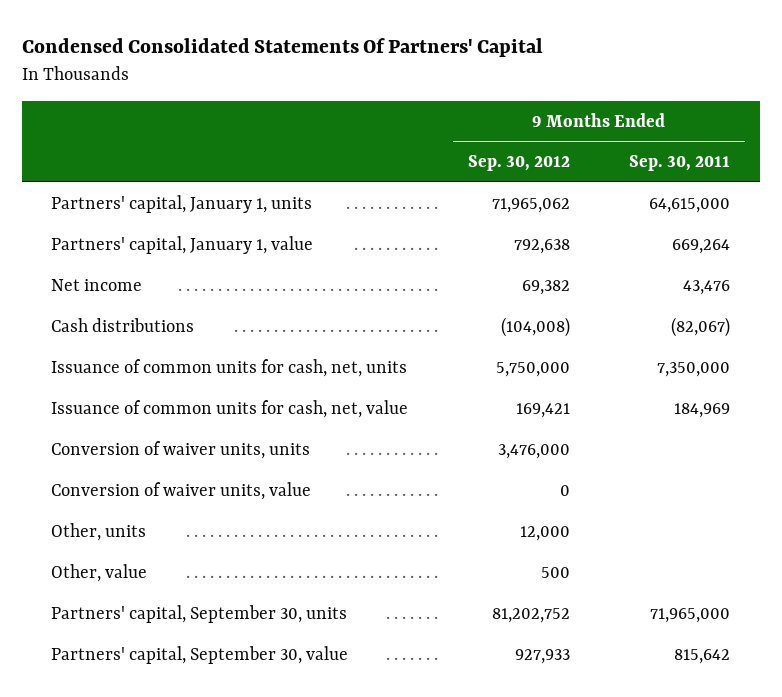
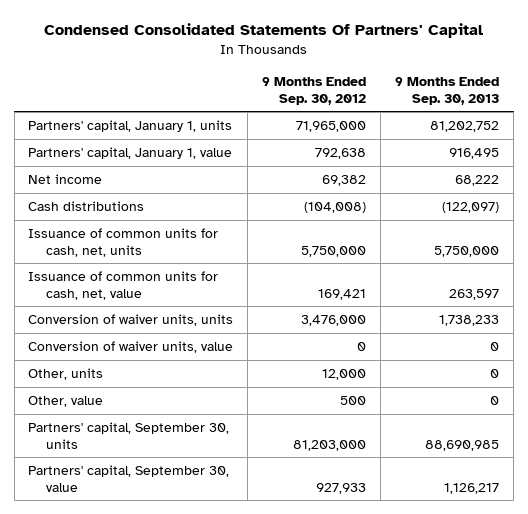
[629,155,731,172] Sep. 30, 2011 -> none
none -> [395,76,500,105] 9 Months Ended Sep. 30, 2013
[491,198,570,214] 71,965,062 -> [296,120,367,132] 71,965,000
[491,608,570,624] 81,202,752 -> [293,439,367,451] 81,203,000

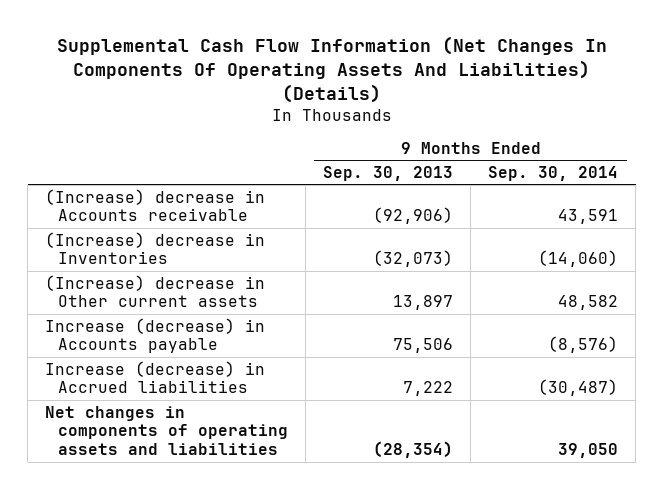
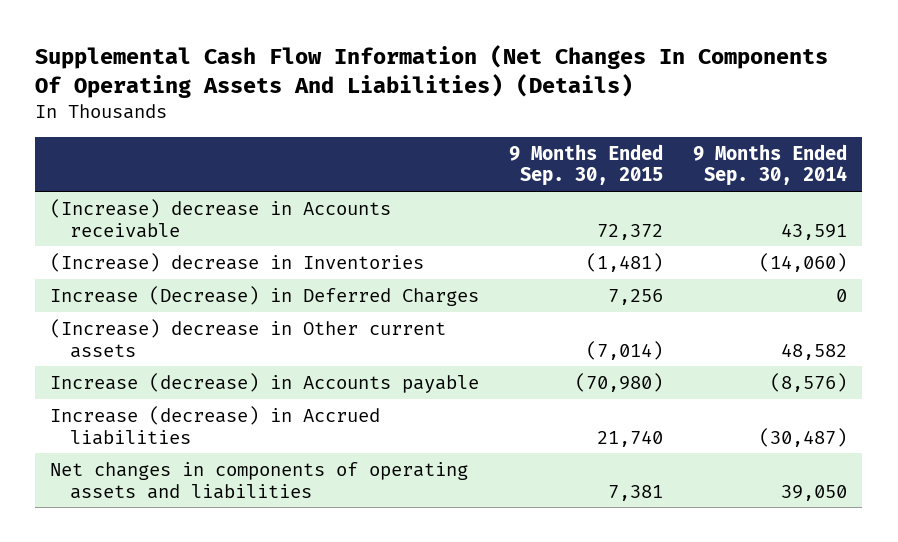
[323,165,454,181] Sep. 30, 2013 -> none
none -> [509,143,664,187] 9 Months Ended Sep. 30, 2015
none -> [50,285,480,306] Increase (Decrease) in Deferred Charges

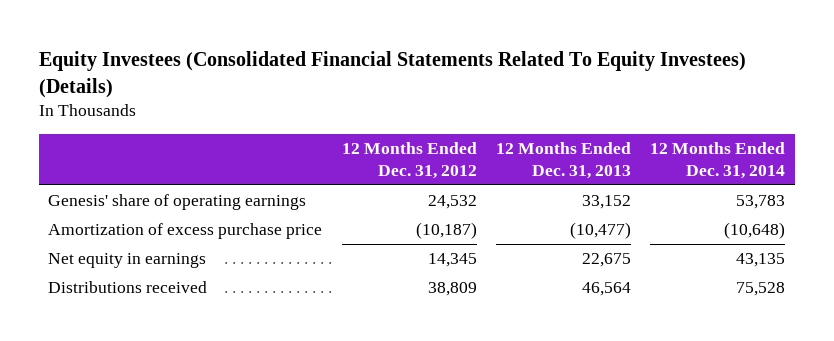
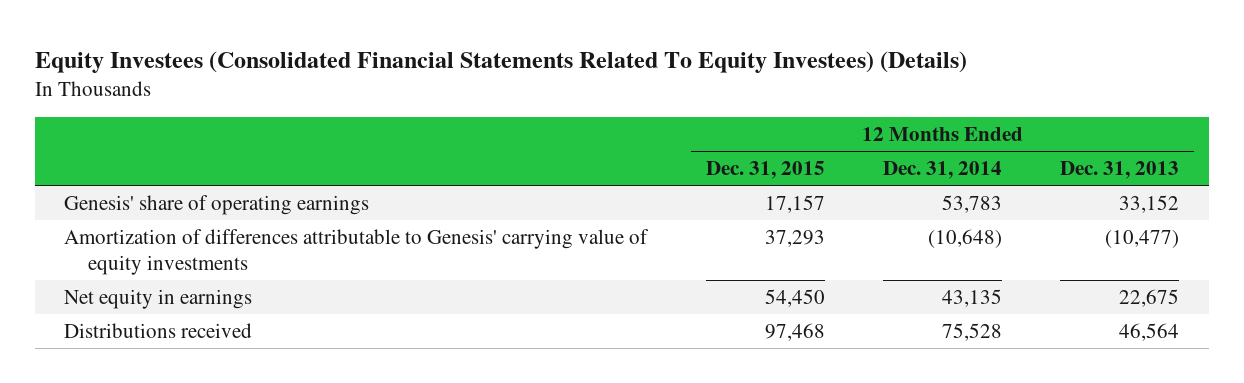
[341,142,477,180] 12 Months Ended Dec. 31, 2012 -> none
none -> [705,161,825,180] Dec. 31, 2015
[48,223,323,240] Amortization of excess purchase price -> [64,229,650,276] Amortization of differences attributable to Genesis' carrying value of equity investments

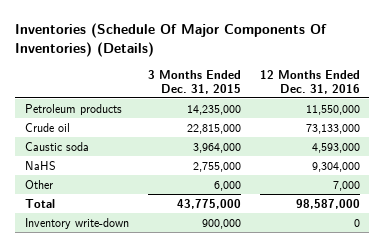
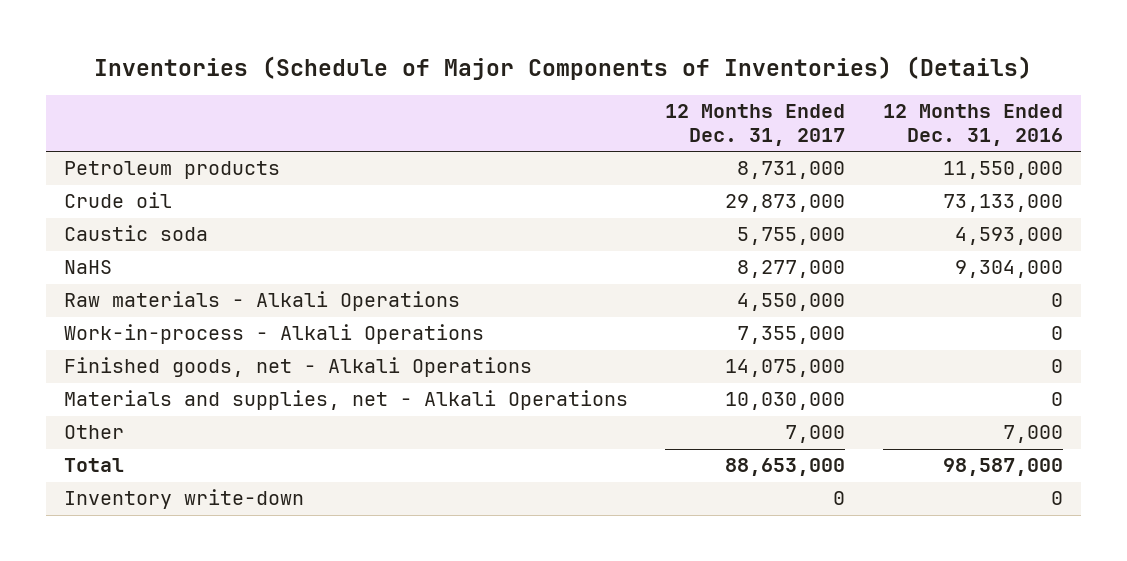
[15,23,328,57] Inventories (Schedule Of Major Components Of Inventories) (Details) -> [94,55,1033,80] Inventories (Schedule of Major Components of Inventories) (Details)
[147,69,241,94] 3 Months Ended Dec. 31, 2015 -> none
none -> [665,104,846,147] 12 Months Ended Dec. 31, 2017
none -> [64,291,461,312] Raw materials - Alkali Operations
none -> [64,324,485,345] Work-in-process - Alkali Operations
none -> [64,357,533,378] Finished goods, net - Alkali Operations
none -> [64,390,629,411] Materials and supplies, net - Alkali Operations

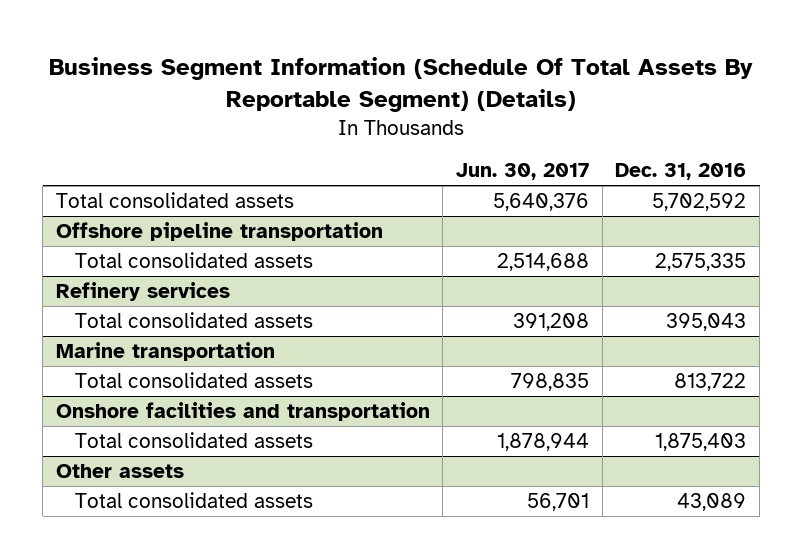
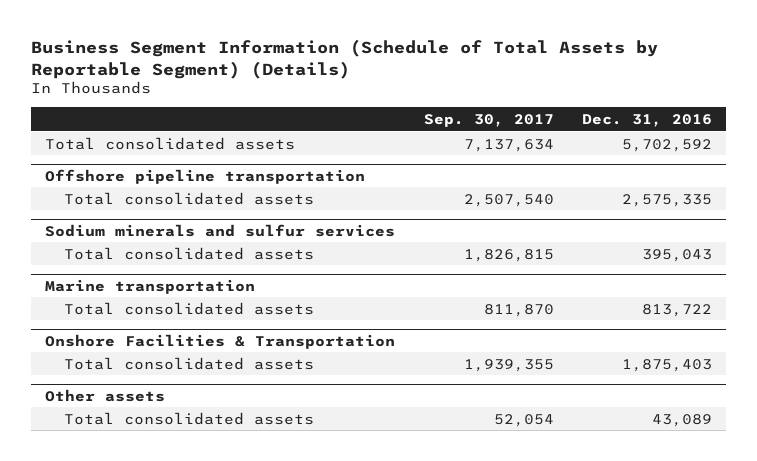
[49,56,754,112] Business Segment Information (Schedule Of Total Assets By Reportable Segment) (Details) -> [31,38,659,79] Business Segment Information (Schedule of Total Assets by Reportable Segment) (Details)
[456,163,590,181] Jun. 30, 2017 -> none
none -> [423,114,554,128] Sep. 30, 2017
[55,282,230,302] Refinery services -> none
none -> [45,223,396,237] Sodium minerals and sulfur services
[55,402,430,422] Onshore facilities and transportation -> [45,333,396,349] Onshore Facilities & Transportation

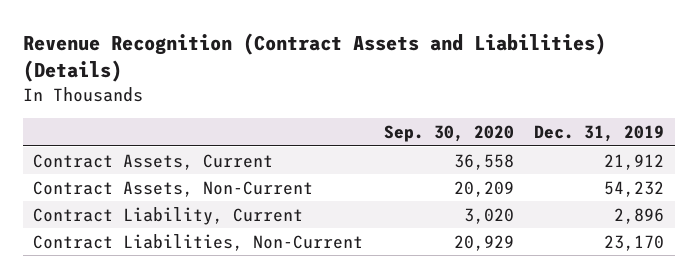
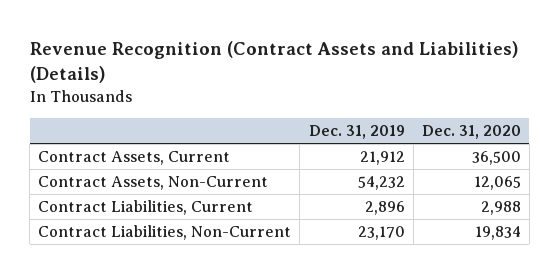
[383,125,514,143] Sep. 30, 2020 -> none
none -> [421,125,521,140] Dec. 31, 2020
[33,206,304,225] Contract Liability, Current -> [38,200,254,216] Contract Liabilities, Current

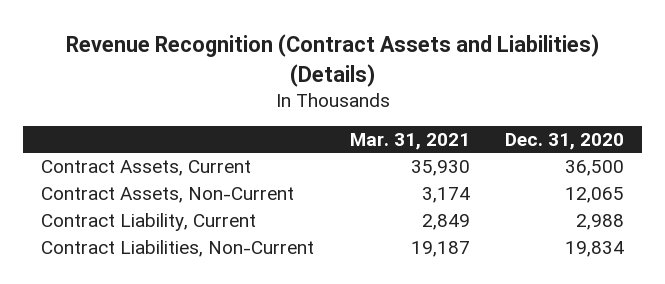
[308,125,405,140] Dec. 31, 2019 -> none
none -> [349,132,470,150] Mar. 31, 2021
[38,200,254,216] Contract Liabilities, Current -> [41,212,257,231] Contract Liability, Current

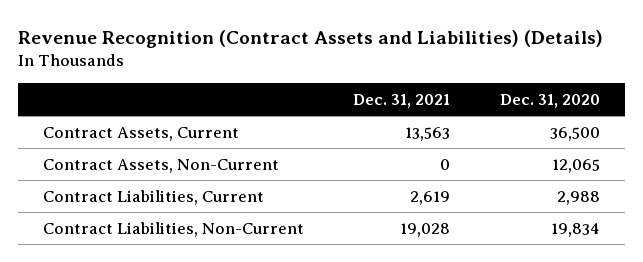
[349,132,470,150] Mar. 31, 2021 -> none
none -> [353,93,451,108] Dec. 31, 2021
[41,212,257,231] Contract Liability, Current -> [42,189,264,205] Contract Liabilities, Current

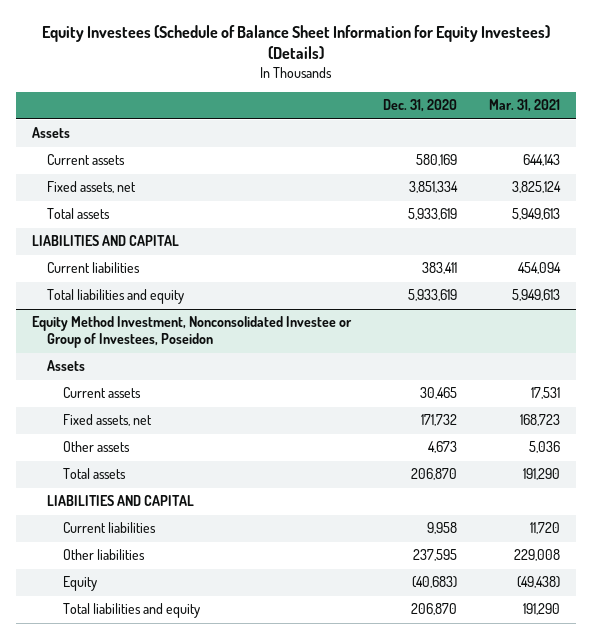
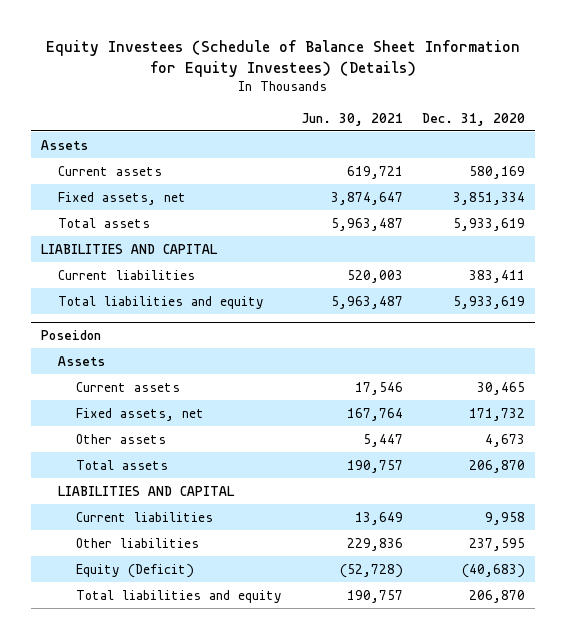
[488,99,560,113] Mar. 31, 2021 -> none
none -> [301,112,403,126] Jun. 30, 2021
[32,316,353,349] Equity Method Investment, Nonconsolidated Investee or Group of Investees, Poseidon -> none
none -> [40,330,101,341] Poseidon
[62,576,97,592] Equity -> [75,563,194,578] Equity (Deficit)

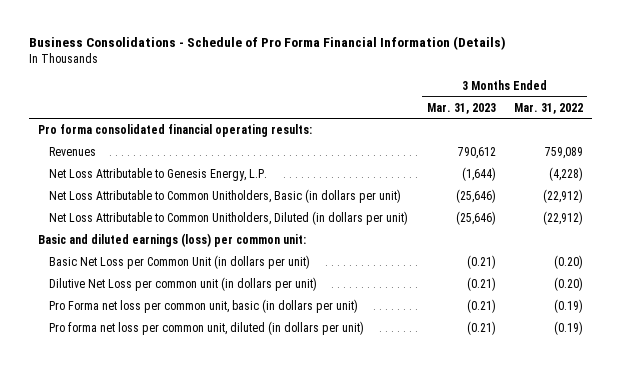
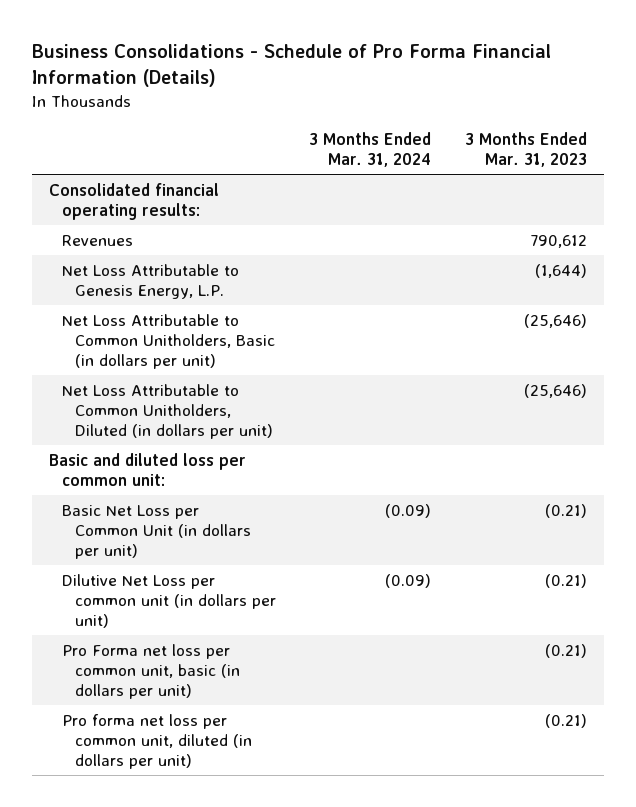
[513,102,583,114] Mar. 31, 2022 -> none
none -> [309,131,432,168] 3 Months Ended Mar. 31, 2024
[38,124,313,138] Pro forma consolidated financial operating results: -> [48,182,219,220] Consolidated financial operating results:
[38,233,307,248] Basic and diluted earnings (loss) per common unit: -> [48,452,246,486] Basic and diluted loss per common unit:

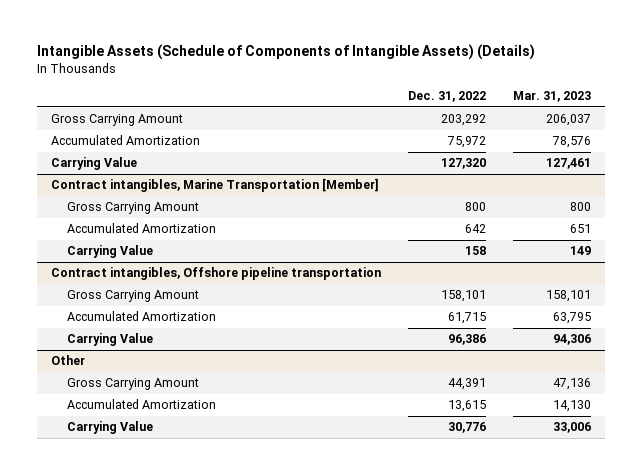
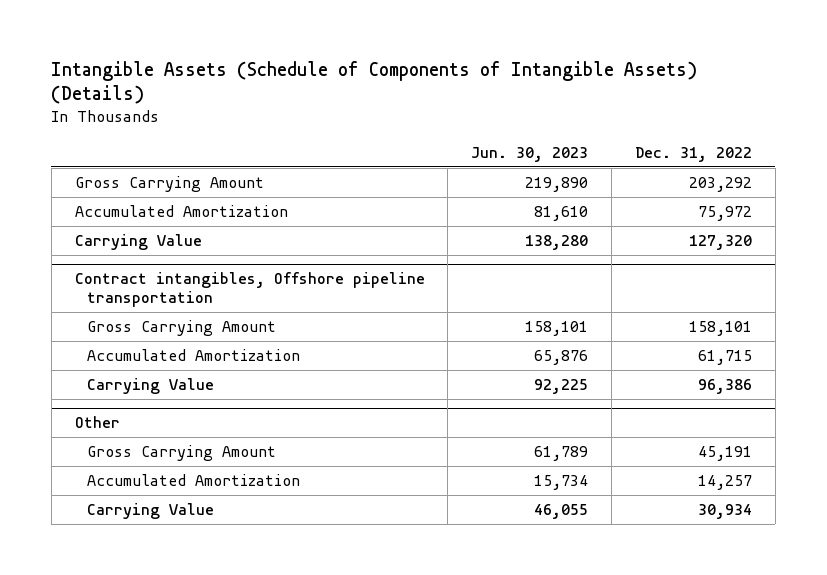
[513,91,592,103] Mar. 31, 2023 -> none
none -> [471,146,589,162] Jun. 30, 2023
[50,178,379,193] Contract intangibles, Marine Transportation [Member] -> none
[66,202,199,215] Gross Carrying Amount -> none
[66,223,216,234] Accumulated Amortization -> none
[66,245,153,259] Carrying Value -> none
[447,378,486,391] 44,391 -> [698,446,753,462] 45,191
[447,400,486,413] 13,615 -> [698,475,753,491] 14,257
[447,422,486,434] 30,776 -> [698,504,753,520] 30,934

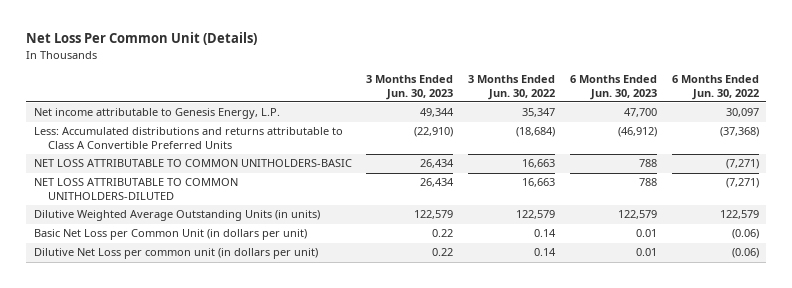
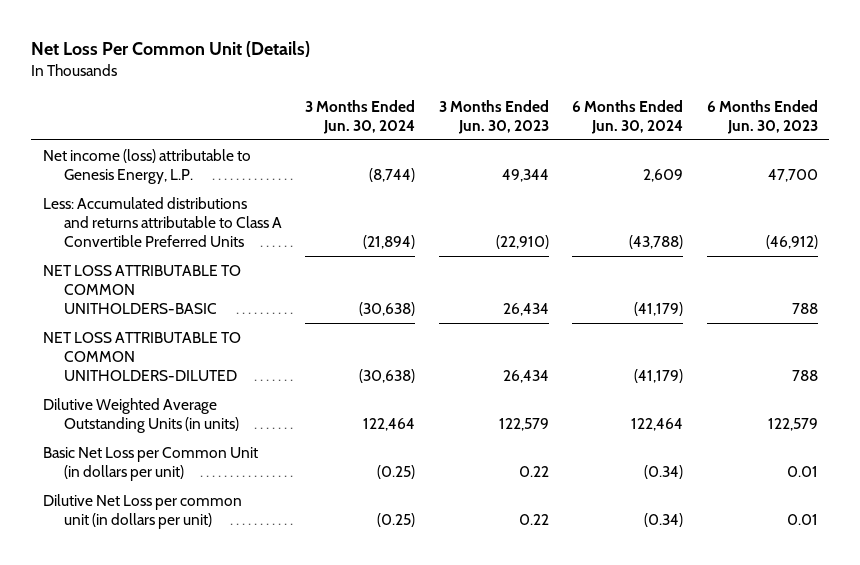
[468,75,556,100] 3 Months Ended Jun. 30, 2022 -> none
[671,75,759,100] 6 Months Ended Jun. 30, 2022 -> none
none -> [305,99,416,134] 3 Months Ended Jun. 30, 2024
none -> [572,99,684,134] 6 Months Ended Jun. 30, 2024
[33,108,280,120] Net income attributable to Genesis Energy, L.P. -> [42,149,251,184] Net income (loss) attributable to Genesis Energy, L.P.

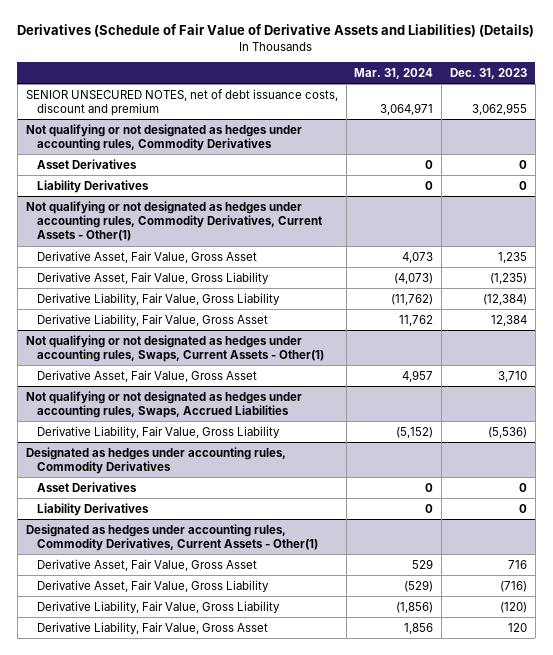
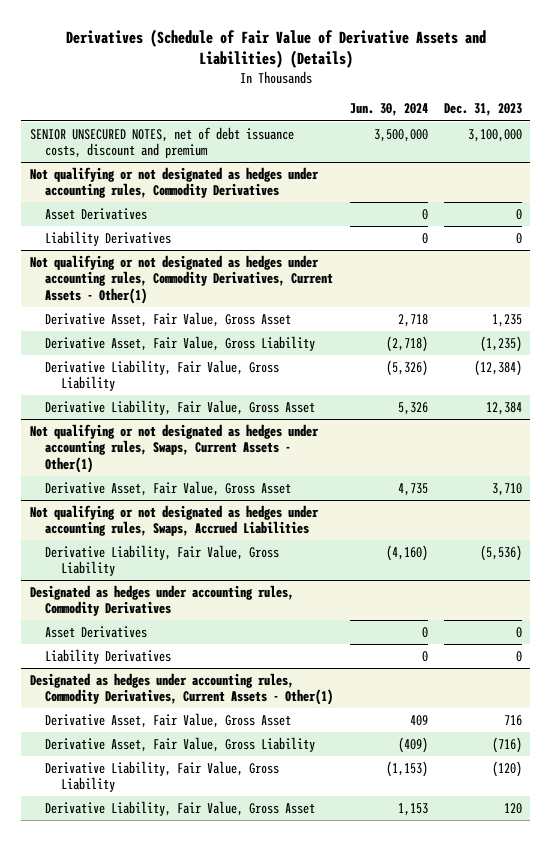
[354,67,434,79] Mar. 31, 2024 -> none
none -> [349,103,428,117] Jun. 30, 2024
[471,103,527,116] 3,062,955 -> [467,128,522,142] 3,100,000

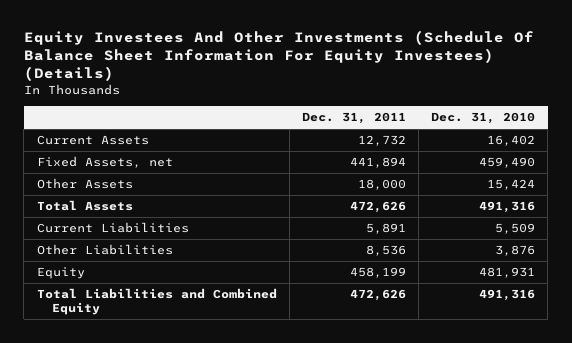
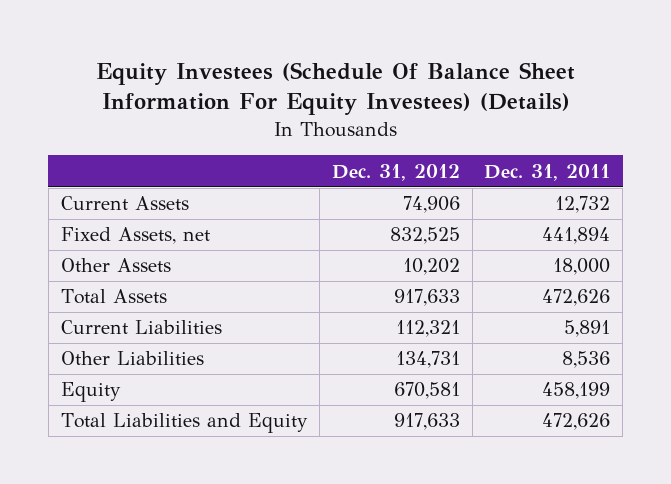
[23,30,534,82] Equity Investees And Other Investments (Schedule Of Balance Sheet Information For Equity Investees) (Details) -> [95,61,575,116] Equity Investees (Schedule Of Balance Sheet Information For Equity Investees) (Details)
[430,111,535,124] Dec. 31, 2010 -> none
none -> [331,163,460,181] Dec. 31, 2012
[36,288,277,316] Total Liabilities and Combined Equity -> [60,413,308,434] Total Liabilities and Equity

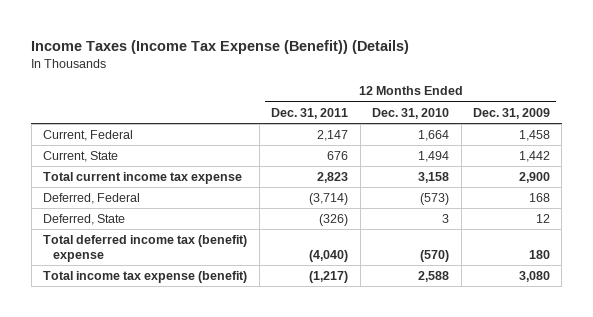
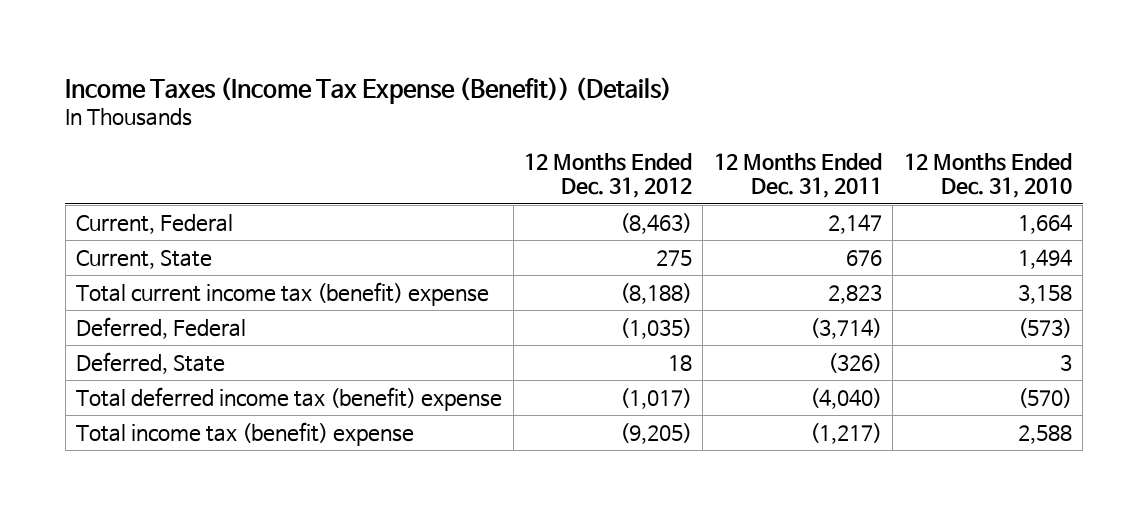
[472,107,550,119] Dec. 31, 2009 -> none
none -> [524,153,693,199] 12 Months Ended Dec. 31, 2012
[43,172,243,185] Total current income tax expense -> [76,281,490,306] Total current income tax (benefit) expense
[43,271,248,284] Total income tax expense (benefit) -> [76,421,415,446] Total income tax (benefit) expense

